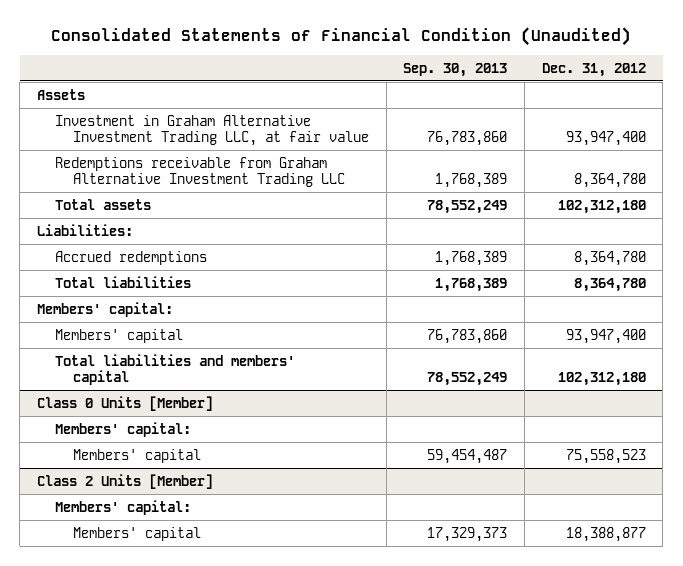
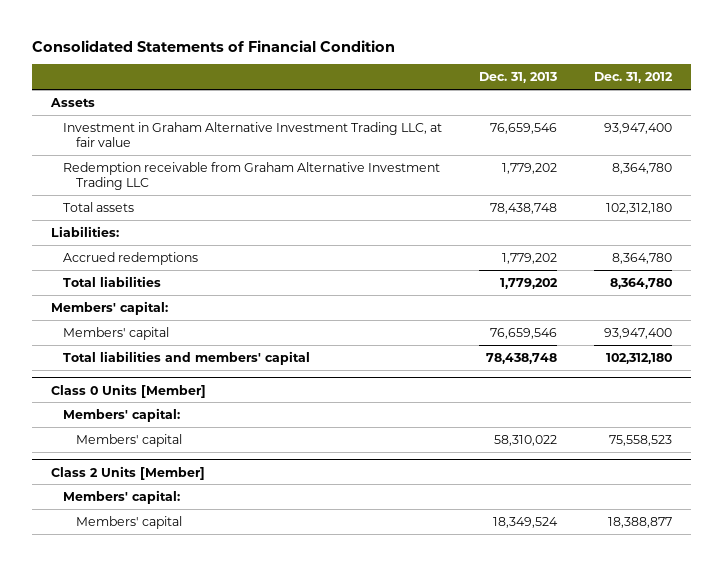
[51,27,632,47] Consolidated Statements of Financial Condition (Unaudited) -> [32,39,396,52] Consolidated Statements of Financial Condition
[403,62,508,77] Sep. 30, 2013 -> none
none -> [479,72,558,84] Dec. 31, 2013
[55,156,346,188] Redemptions receivable from Graham Alternative Investment Trading LLC -> [63,161,441,191] Redemption receivable from Graham Alternative Investment Trading LLC

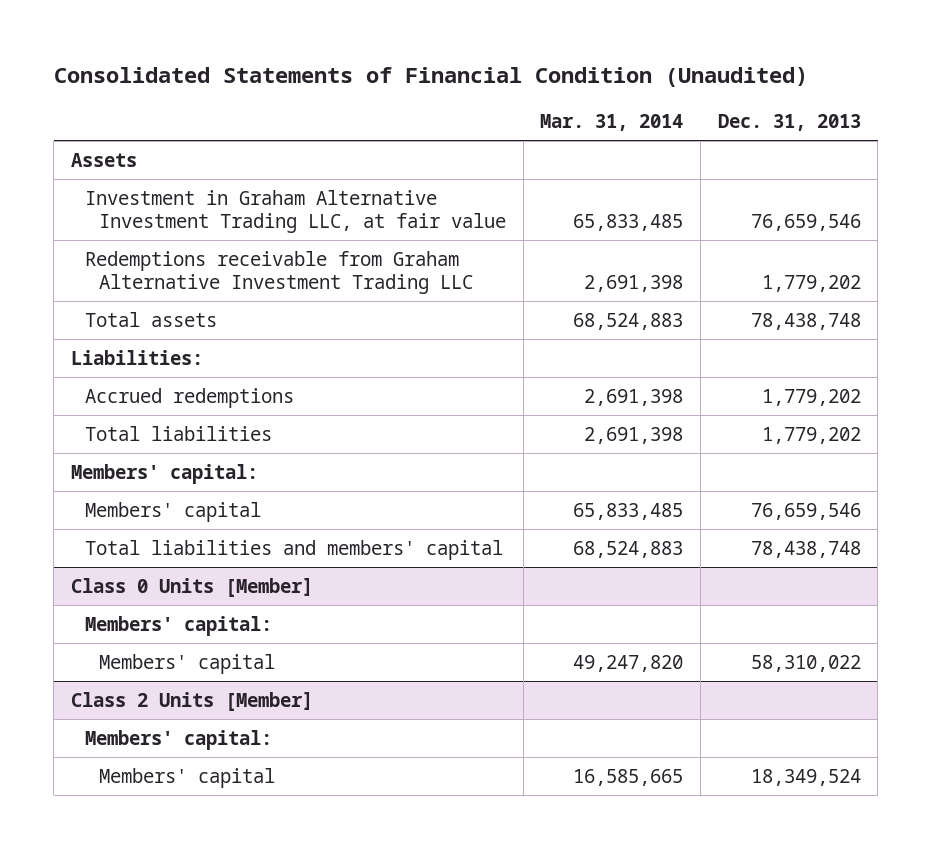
[32,39,396,52] Consolidated Statements of Financial Condition -> [53,67,808,88] Consolidated Statements of Financial Condition (Unaudited)
[594,72,674,84] Dec. 31, 2012 -> none
none -> [540,114,684,132] Mar. 31, 2014
[63,161,441,191] Redemption receivable from Graham Alternative Investment Trading LLC -> [85,250,474,294] Redemptions receivable from Graham Alternative Investment Trading LLC

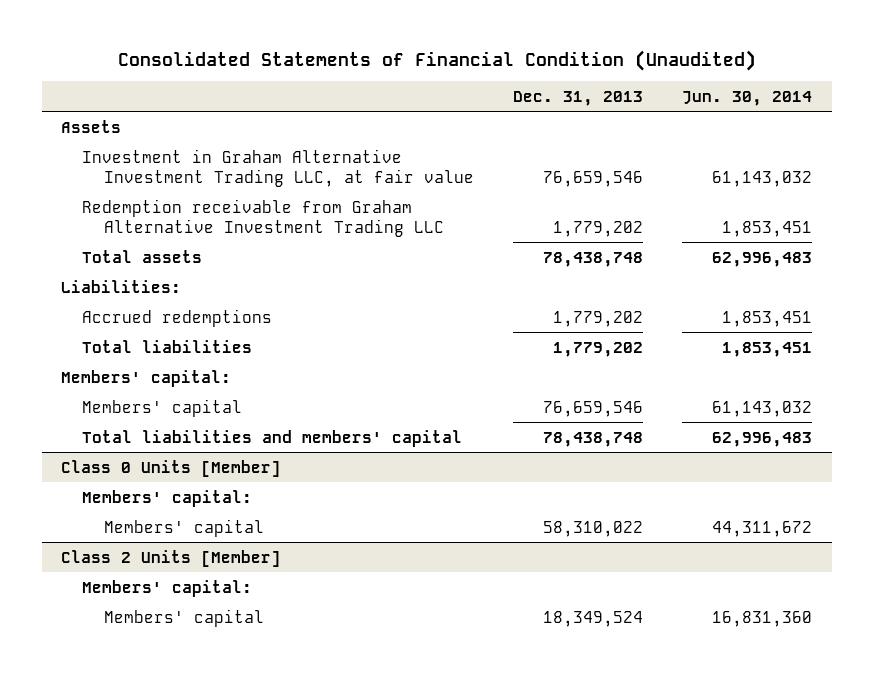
[540,114,684,132] Mar. 31, 2014 -> none
none -> [682,90,813,106] Jun. 30, 2014
[85,250,474,294] Redemptions receivable from Graham Alternative Investment Trading LLC -> [82,198,444,237] Redemption receivable from Graham Alternative Investment Trading LLC

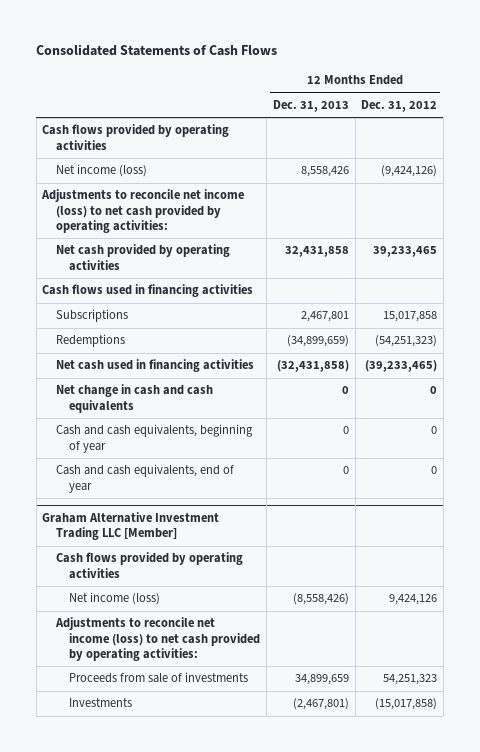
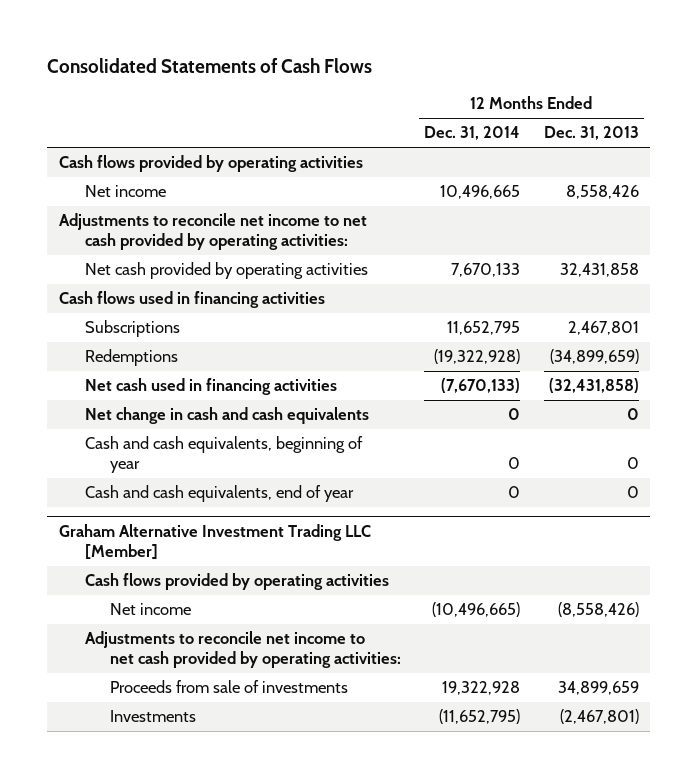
[361,99,438,112] Dec. 31, 2012 -> none
none -> [424,126,521,141] Dec. 31, 2014
[55,164,147,178] Net income (loss) -> [84,185,166,198] Net income
[41,189,245,233] Adjustments to reconcile net income (loss) to net cash provided by operating activities: -> [58,213,367,250] Adjustments to reconcile net income to net cash provided by operating activities:
[69,592,161,606] Net income (loss) -> [110,603,192,616] Net income
[54,617,261,661] Adjustments to reconcile net income (loss) to net cash provided by operating activities: -> [84,631,402,668] Adjustments to reconcile net income to net cash provided by operating activities:

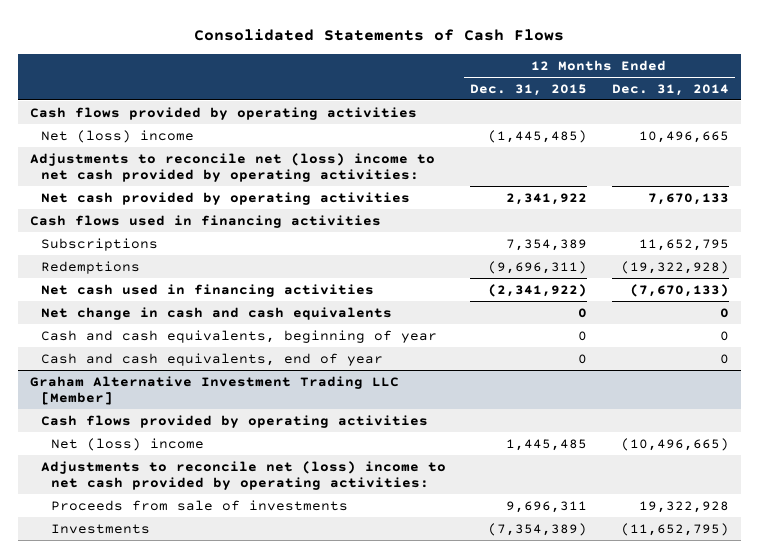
[543,126,639,141] Dec. 31, 2013 -> none
none -> [470,83,588,96] Dec. 31, 2015
[84,185,166,198] Net income -> [40,129,194,143] Net (loss) income
[58,213,367,250] Adjustments to reconcile net income to net cash provided by operating activities: -> [29,152,435,183] Adjustments to reconcile net (loss) income to net cash provided by operating activities:
[110,603,192,616] Net income -> [51,437,205,451] Net (loss) income
[84,631,402,668] Adjustments to reconcile net income to net cash provided by operating activities: -> [40,460,446,491] Adjustments to reconcile net (loss) income to net cash provided by operating activities:

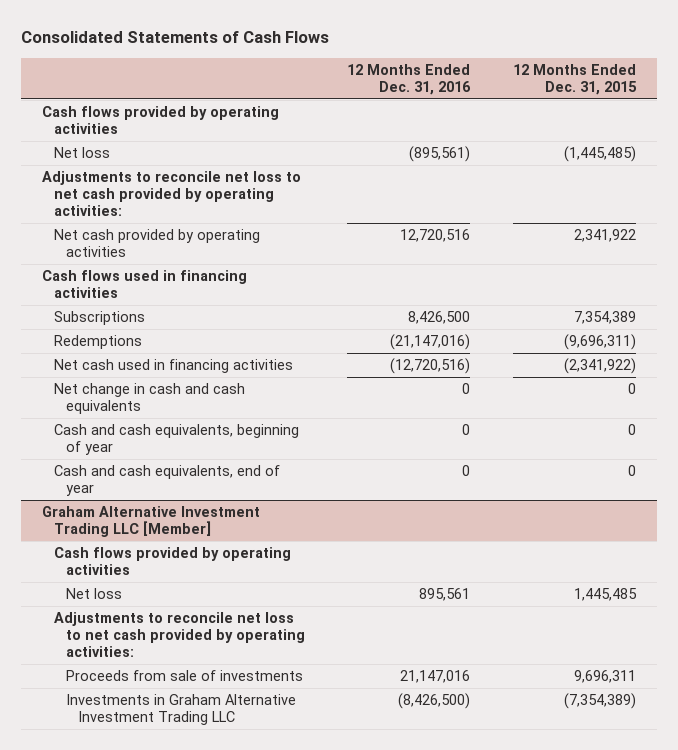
[611,83,729,96] Dec. 31, 2014 -> none
none -> [347,63,472,95] 12 Months Ended Dec. 31, 2016
[40,129,194,143] Net (loss) income -> [54,146,111,158] Net loss
[29,152,435,183] Adjustments to reconcile net (loss) income to net cash provided by operating activities: -> [42,170,302,216] Adjustments to reconcile net loss to net cash provided by operating activities:
[51,437,205,451] Net (loss) income -> [65,587,122,599] Net loss
[40,460,446,491] Adjustments to reconcile net (loss) income to net cash provided by operating activities: -> [54,611,305,657] Adjustments to reconcile net loss to net cash provided by operating activities:
[51,523,151,534] Investments -> [65,693,296,725] Investments in Graham Alternative Investment Trading LLC

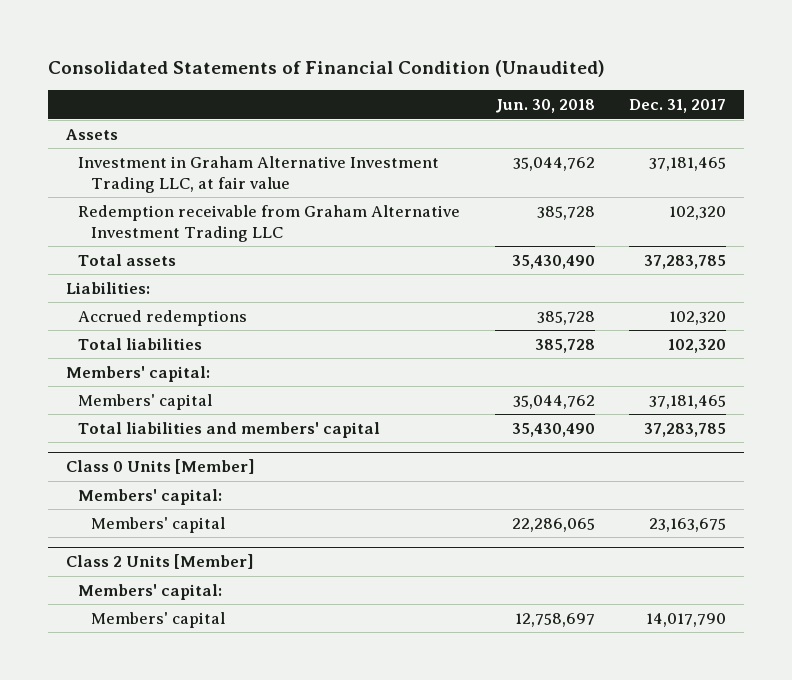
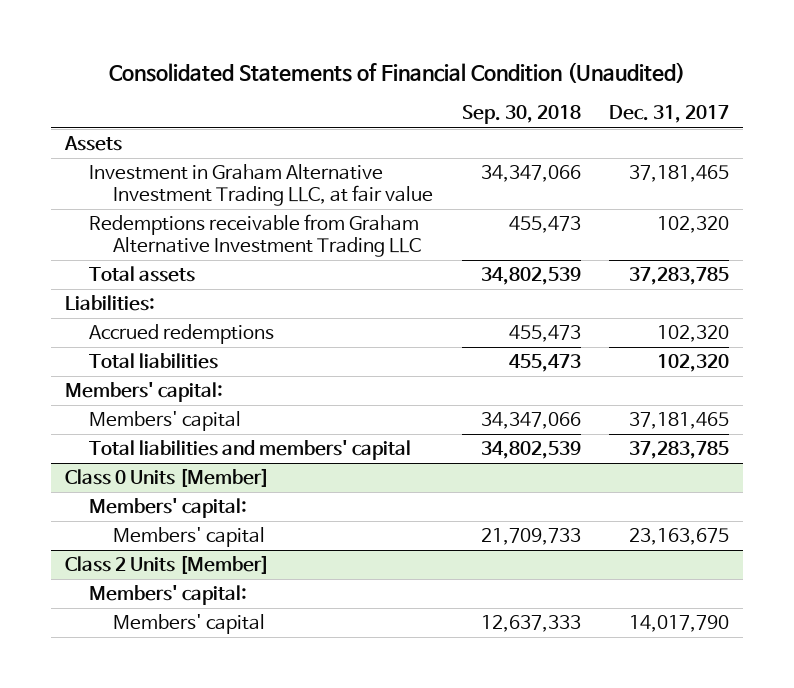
[494,99,595,114] Jun. 30, 2018 -> none
none -> [461,105,581,125] Sep. 30, 2018
[78,204,461,242] Redemption receivable from Graham Alternative Investment Trading LLC -> [89,214,422,257] Redemptions receivable from Graham Alternative Investment Trading LLC

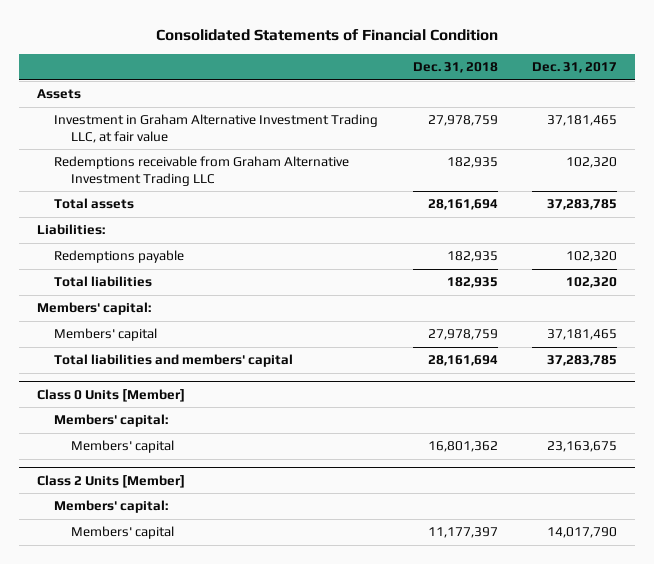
[109,61,686,83] Consolidated Statements of Financial Condition (Unaudited) -> [155,29,498,42] Consolidated Statements of Financial Condition
[461,105,581,125] Sep. 30, 2018 -> none
none -> [412,62,498,74] Dec. 31, 2018
[89,324,275,345] Accrued redemptions -> [54,250,185,264] Redemptions payable

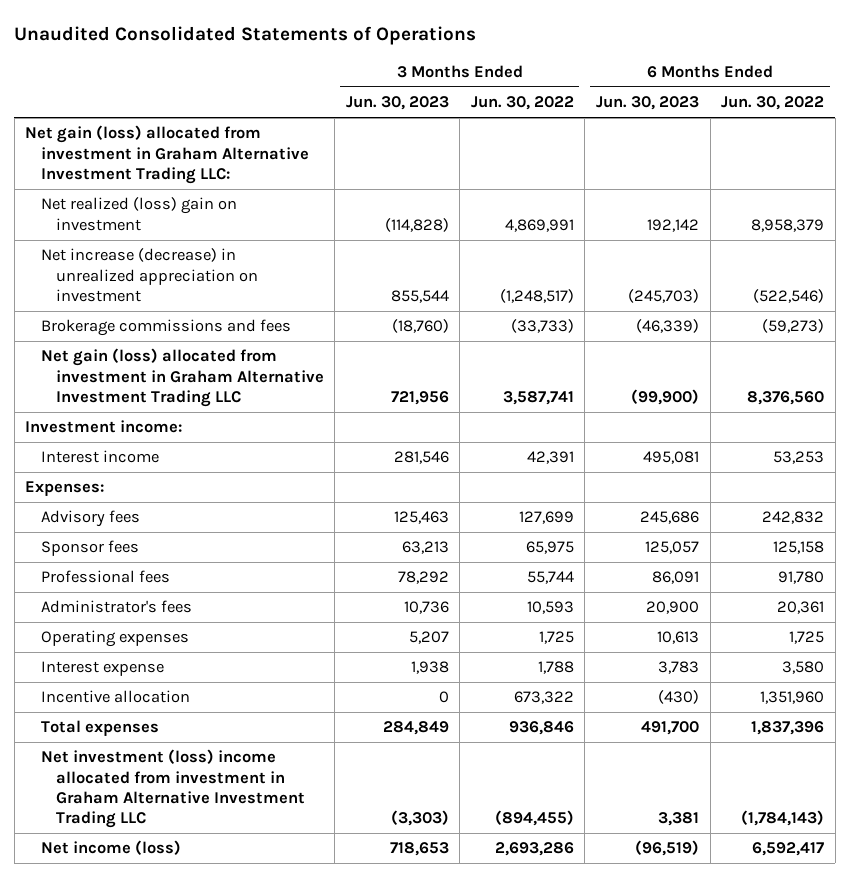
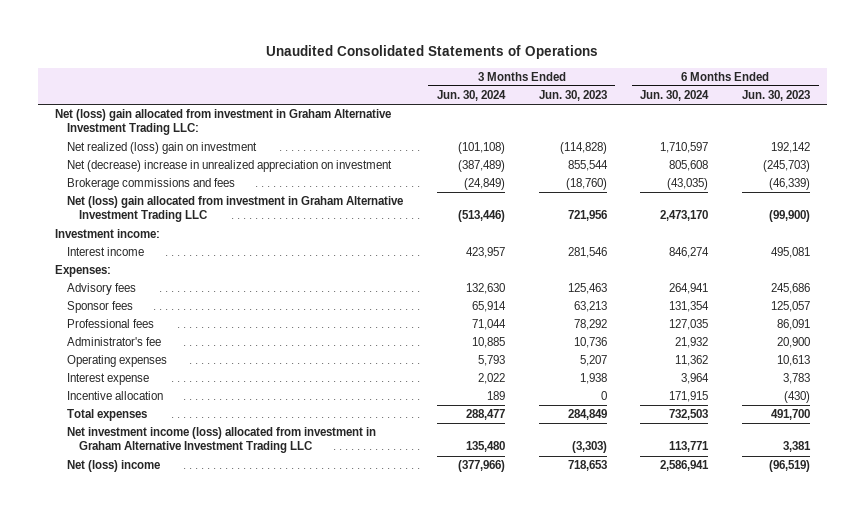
[470,96,574,111] Jun. 30, 2022 -> none
[721,96,825,111] Jun. 30, 2022 -> none
none -> [436,90,506,102] Jun. 30, 2024
none -> [640,90,710,102] Jun. 30, 2024
[25,125,309,185] Net gain (loss) allocated from investment in Graham Alternative Investment Trading LLC: -> [54,109,391,136] Net (loss) gain allocated from investment in Graham Alternative Investment Trading LLC:
[40,248,258,303] Net increase (decrease) in unrealized appreciation on investment -> [66,160,392,173] Net (decrease) increase in unrealized appreciation on investment
[40,348,324,408] Net gain (loss) allocated from investment in Graham Alternative Investment Trading LLC -> [66,196,403,223] Net (loss) gain allocated from investment in Graham Alternative Investment Trading LLC
[40,600,192,614] Administrator's fees -> [66,337,161,347] Administrator's fee
[40,749,305,829] Net investment (loss) income allocated from investment in Graham Alternative Investment Trading LLC -> [66,427,376,454] Net investment income (loss) allocated from investment in Graham Alternative Investment Trading LLC
[40,840,181,856] Net income (loss) -> [66,460,160,473] Net (loss) income

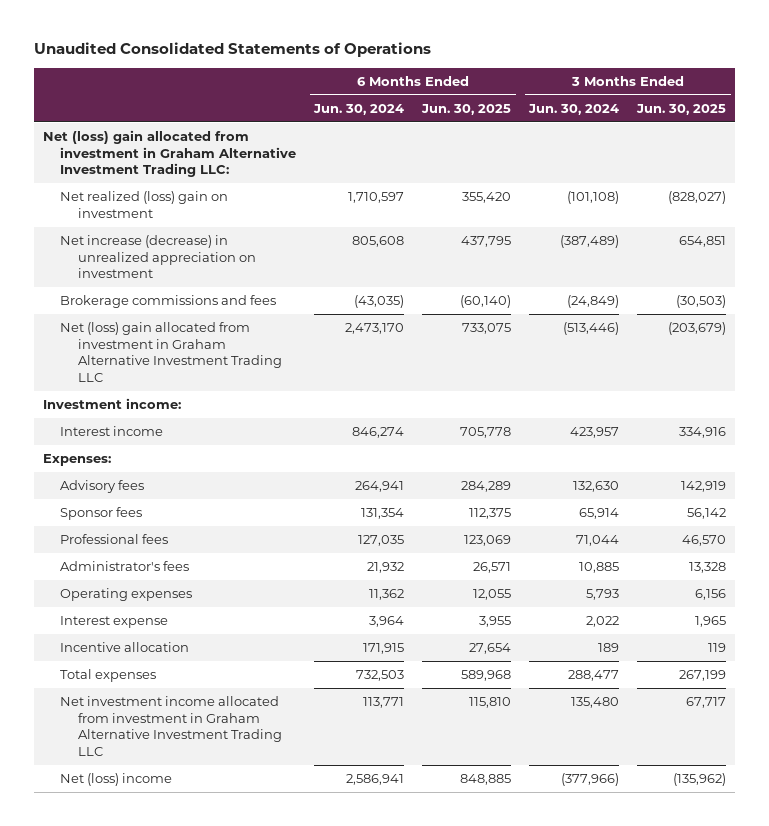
[538,90,607,102] Jun. 30, 2023 -> none
[742,90,811,102] Jun. 30, 2023 -> none
none -> [421,103,512,115] Jun. 30, 2025
none -> [636,103,727,115] Jun. 30, 2025
[66,160,392,173] Net (decrease) increase in unrealized appreciation on investment -> [60,235,256,279] Net increase (decrease) in unrealized appreciation on investment
[66,337,161,347] Administrator's fee -> [60,561,190,572] Administrator's fees
[66,427,376,454] Net investment income (loss) allocated from investment in Graham Alternative Investment Trading LLC -> [60,696,282,756] Net investment income allocated from investment in Graham Alternative Investment Trading LLC

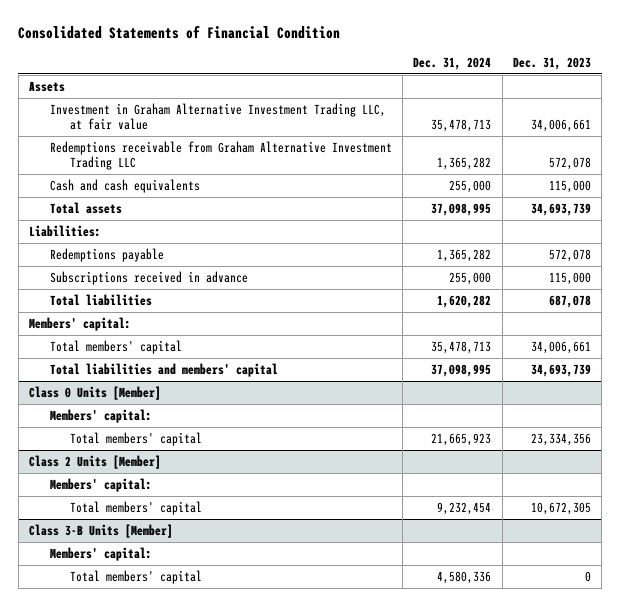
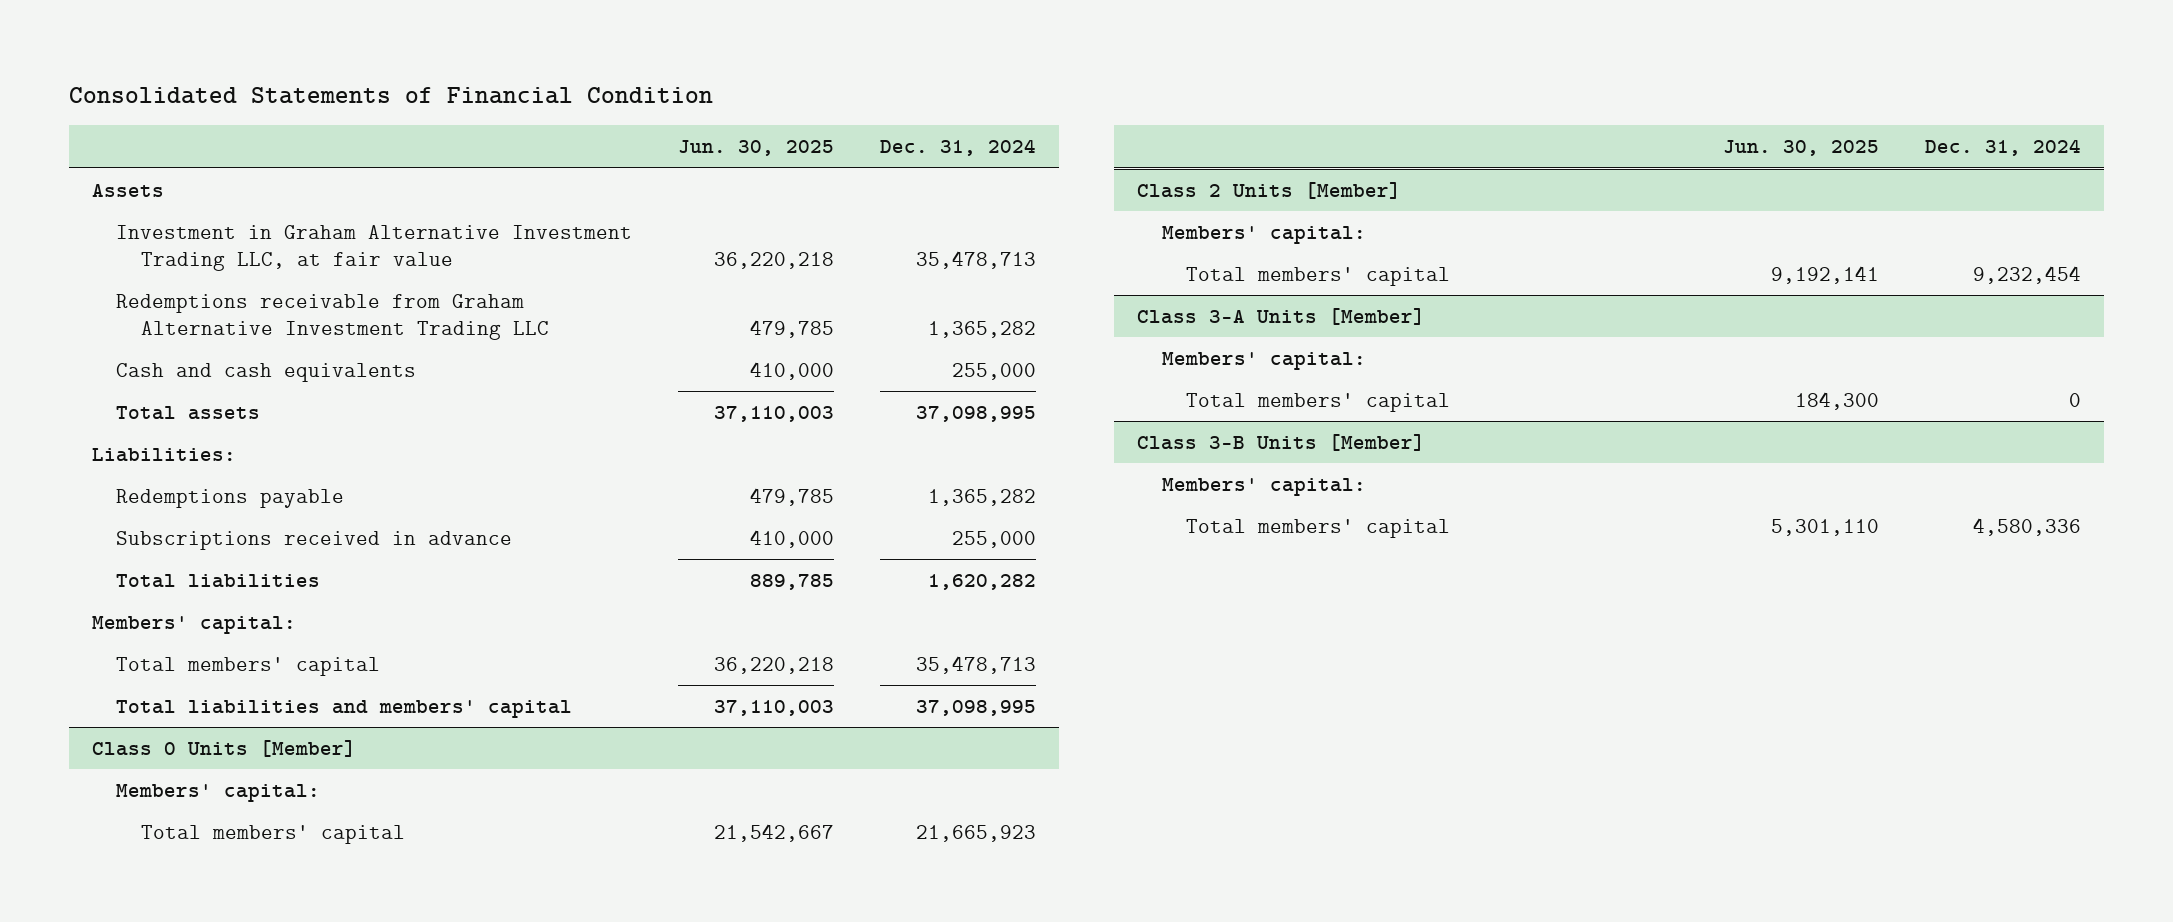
[512,57,591,71] Dec. 31, 2023 -> none
none -> [678,140,835,157] Jun. 30, 2025
none -> [1137,307,1426,325] Class 3-A Units [Member]
none -> [1161,351,1366,370] Members' capital:
none -> [1186,392,1451,412] Total members' capital

